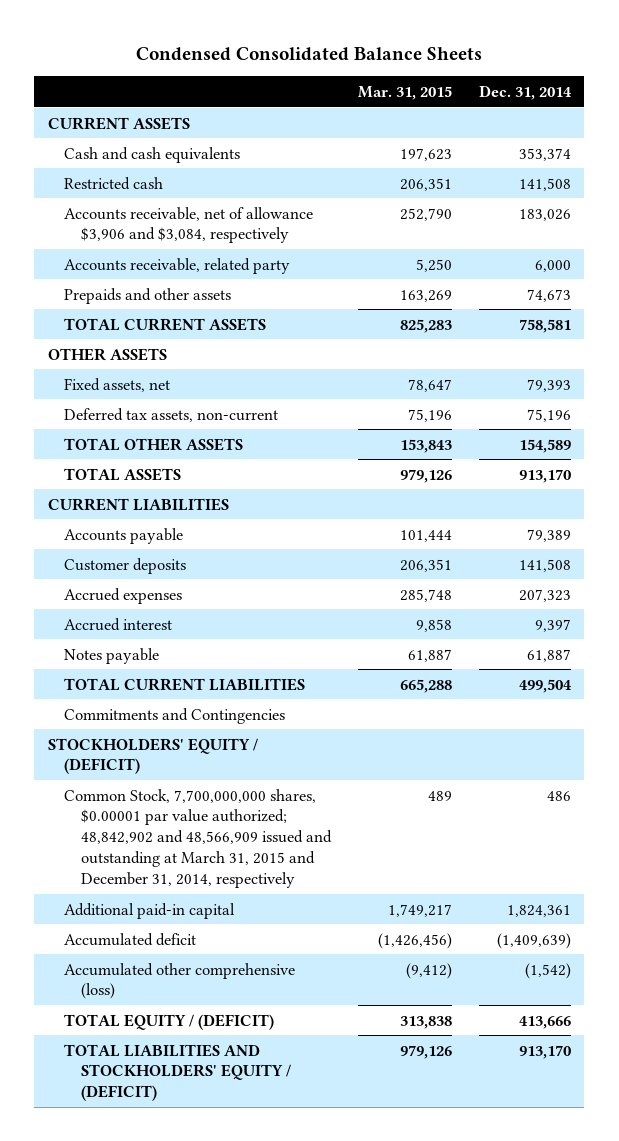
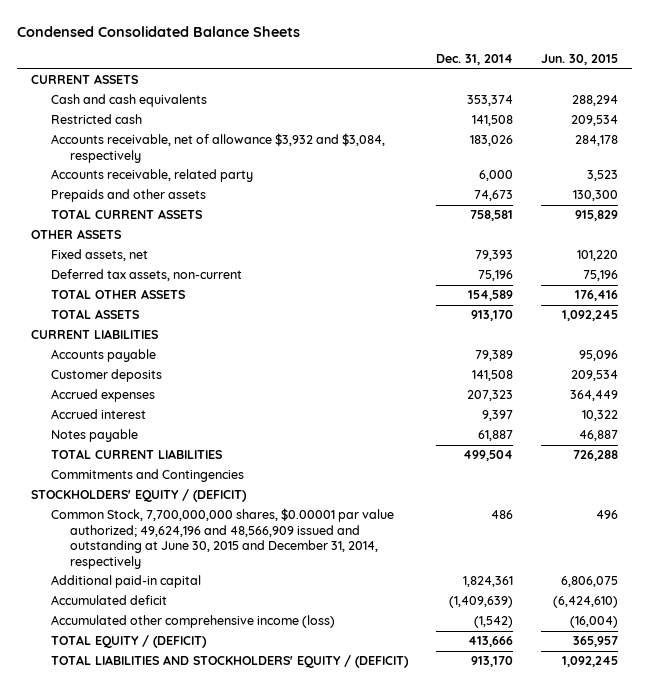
[358,85,453,100] Mar. 31, 2015 -> none
none -> [540,54,618,66] Jun. 30, 2015
[64,206,314,244] Accounts receivable, net of allowance $3,906 and $3,084, respectively -> [50,133,385,163] Accounts receivable, net of allowance $3,932 and $3,084, respectively
[64,788,333,889] Common Stock, 7,700,000,000 shares, $0.00001 par value authorized; 48,842,902 and 48,566,909 issued and outstanding at March 31, 2015 and December 31, 2014, respectively -> [50,508,394,569] Common Stock, 7,700,000,000 shares, $0.00001 par value authorized; 49,624,196 and 48,566,909 issued and outstanding at June 30, 2015 and December 31, 2014, respectively
[64,962,296,1000] Accumulated other comprehensive (loss) -> [50,615,335,629] Accumulated other comprehensive income (loss)

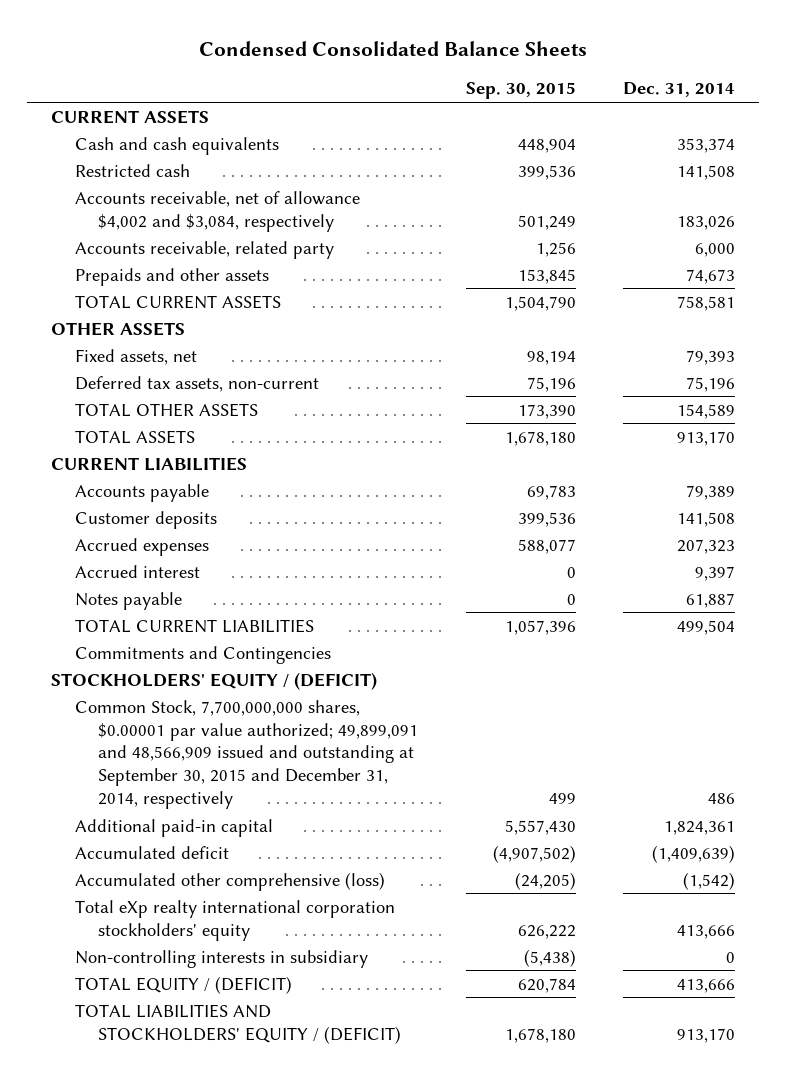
[540,54,618,66] Jun. 30, 2015 -> none
none -> [465,82,576,100] Sep. 30, 2015
[50,133,385,163] Accounts receivable, net of allowance $3,932 and $3,084, respectively -> [74,190,360,232] Accounts receivable, net of allowance $4,002 and $3,084, respectively
[50,508,394,569] Common Stock, 7,700,000,000 shares, $0.00001 par value authorized; 49,624,196 and 48,566,909 issued and outstanding at June 30, 2015 and December 31, 2014, respectively -> [74,699,419,809] Common Stock, 7,700,000,000 shares, $0.00001 par value authorized; 49,899,091 and 48,566,909 issued and outstanding at September 30, 2015 and December 31, 2014, respectively
[50,615,335,629] Accumulated other comprehensive income (loss) -> [74,871,385,891] Accumulated other comprehensive (loss)
none -> [74,899,395,941] Total eXp realty international corporation stockholders' equity
none -> [74,949,368,968] Non-controlling interests in subsidiary

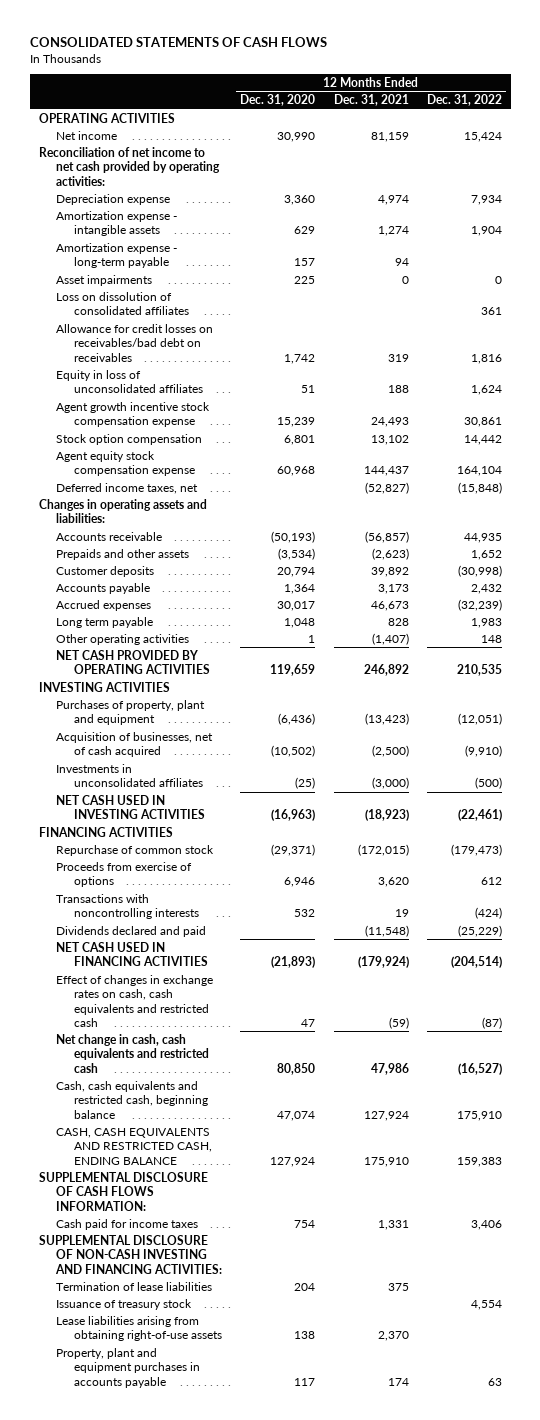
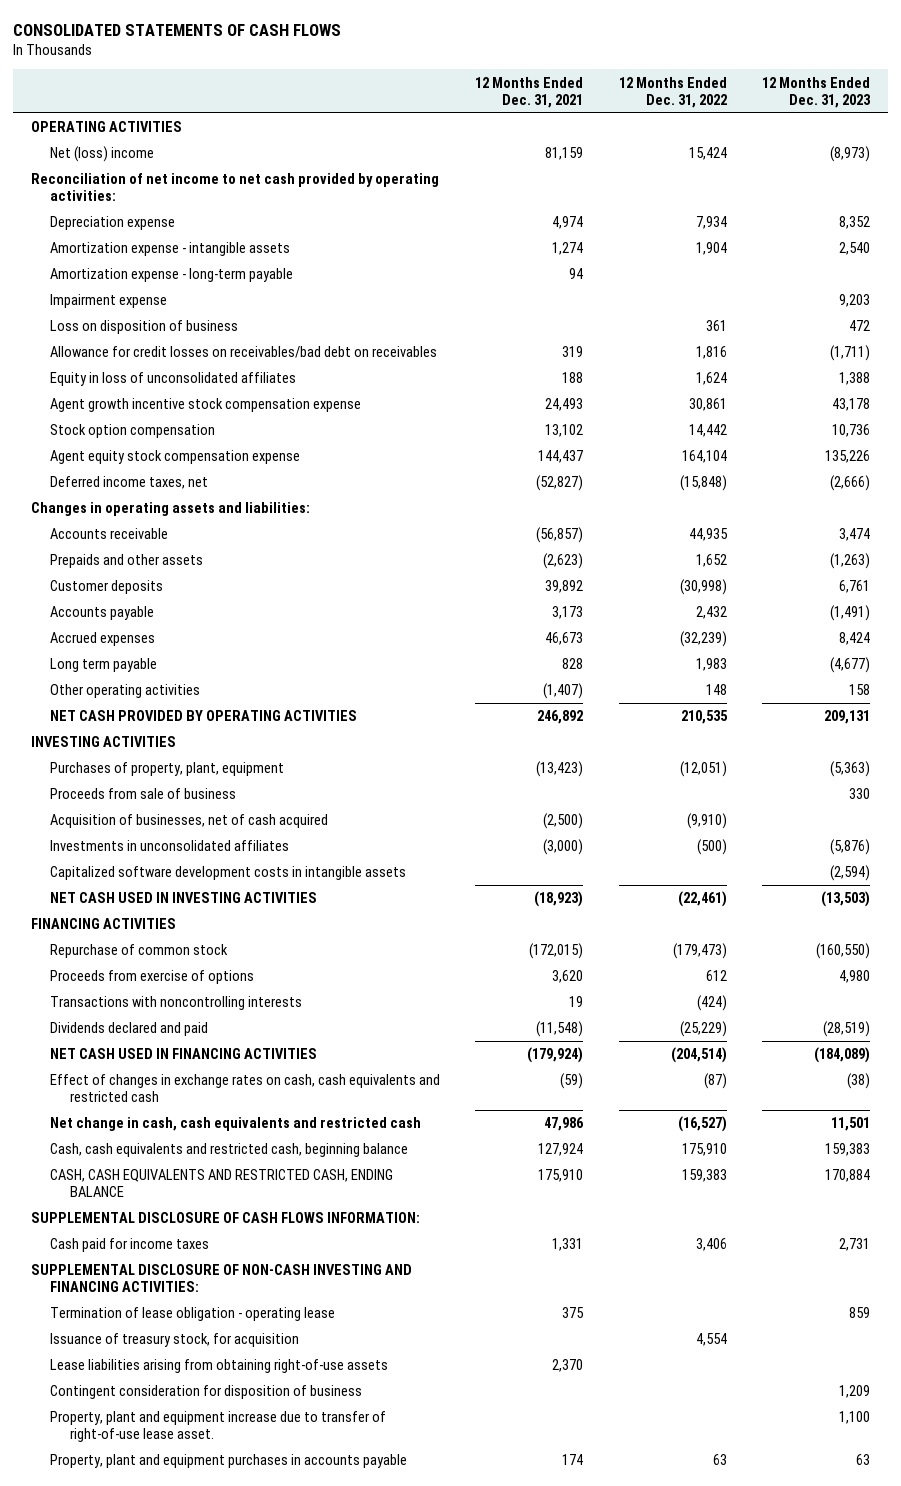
[240,94,316,107] Dec. 31, 2020 -> none
none -> [761,76,871,108] 12 Months Ended Dec. 31, 2023
[56,130,118,140] Net income -> [50,146,155,163] Net (loss) income
[56,274,153,286] Asset impairments -> none
none -> [50,294,168,309] Impairment expense
[56,291,190,316] Loss on dissolution of consolidated affiliates -> [50,320,239,335] Loss on disposition of business
[56,699,206,726] Purchases of property, plant and equipment -> [50,762,285,777] Purchases of property, plant, equipment
none -> [50,788,237,800] Proceeds from sale of business
none -> [50,866,407,881] Capitalized software development costs in intangible assets
[56,1281,213,1291] Termination of lease liabilities -> [50,1307,336,1322] Termination of lease obligation - operating lease
[56,1298,193,1310] Issuance of treasury stock -> [50,1333,300,1348] Issuance of treasury stock, for acquisition
none -> [50,1385,363,1400] Contingent consideration for disposition of business
none -> [50,1411,387,1443] Property, plant and equipment increase due to transfer of right-of-use lease asset.

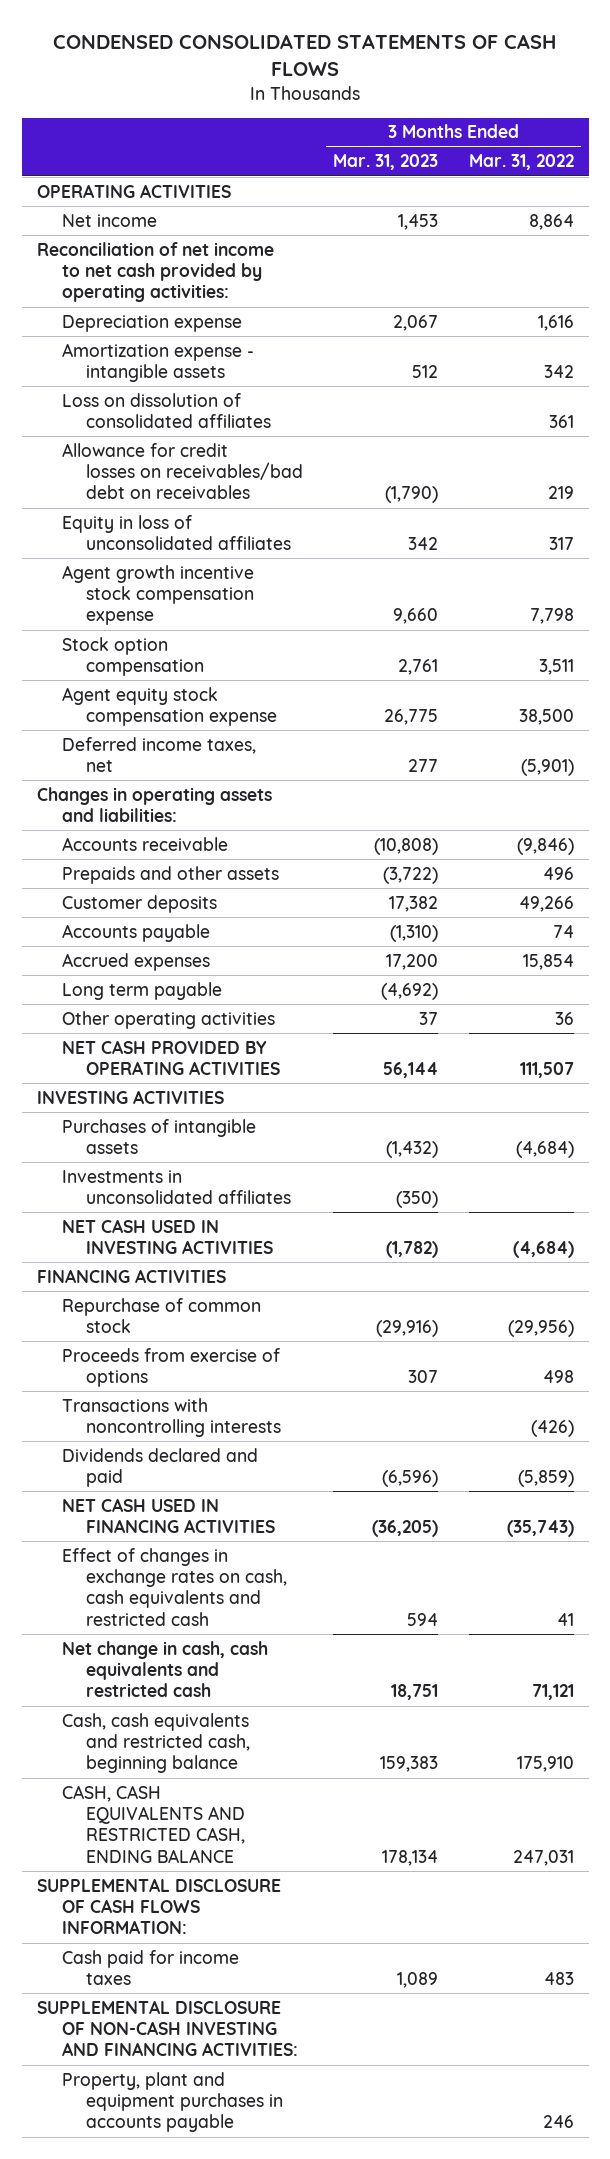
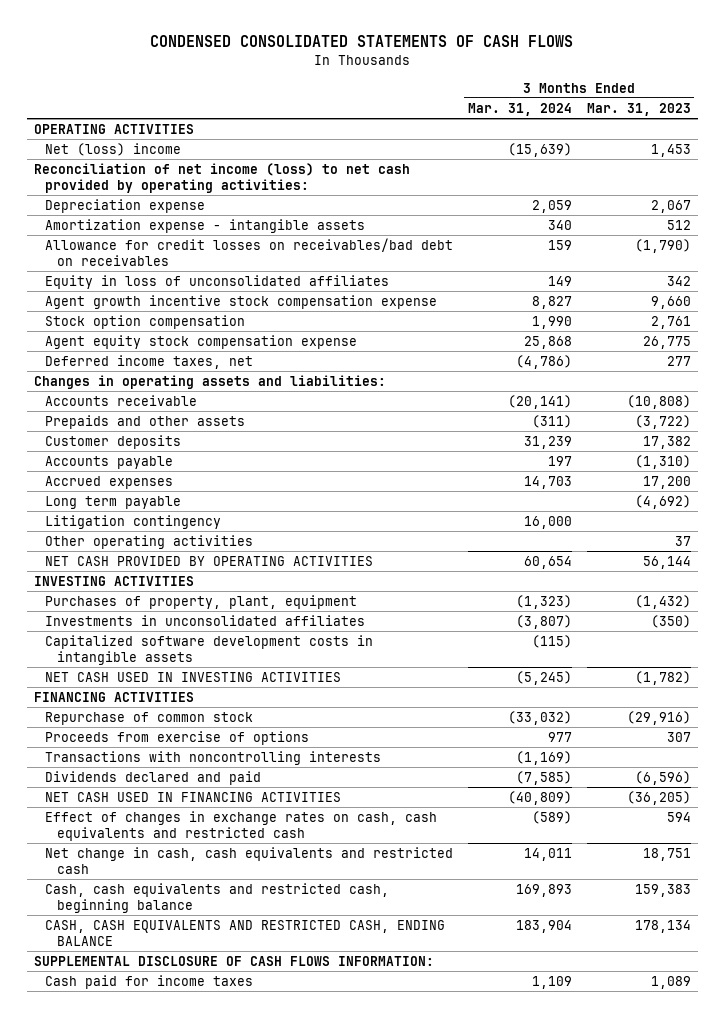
[468,154,574,171] Mar. 31, 2022 -> none
none -> [467,102,572,116] Mar. 31, 2024
[61,213,157,227] Net income -> [45,142,182,156] Net (loss) income
[36,241,274,303] Reconciliation of net income to net cash provided by operating activities: -> [33,162,410,193] Reconciliation of net income (loss) to net cash provided by operating activities:
[61,392,272,429] Loss on dissolution of consolidated affiliates -> none
none -> [45,514,222,529] Litigation contingency
[61,1118,256,1155] Purchases of intangible assets -> [45,594,358,609] Purchases of property, plant, equipment
none -> [45,634,374,665] Capitalized software development costs in intangible assets
[36,1999,298,2057] SUPPLEMENTAL DISCLOSURE OF NON-CASH INVESTING AND FINANCING ACTIVITIES: -> none
[61,2071,284,2133] Property, plant and equipment purchases in accounts payable -> none

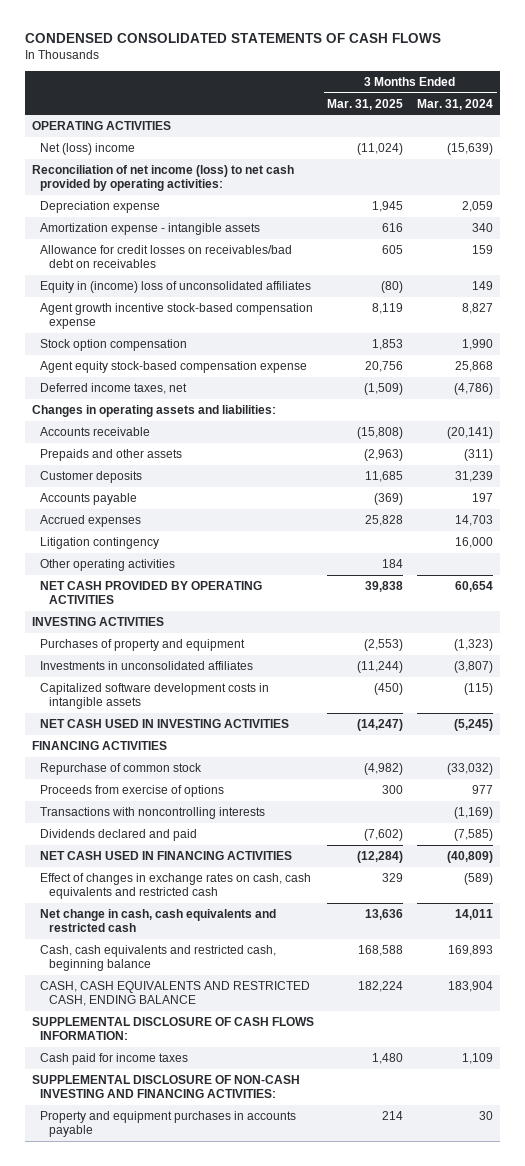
[586,102,691,116] Mar. 31, 2023 -> none
none -> [327,98,404,110] Mar. 31, 2025
[45,274,390,289] Equity in loss of unconsolidated affiliates -> [40,280,312,293] Equity in (income) loss of unconsolidated affiliates
[45,294,438,309] Agent growth incentive stock compensation expense -> [40,302,314,330] Agent growth incentive stock-based compensation expense
[45,334,358,349] Agent equity stock compensation expense -> [40,360,308,373] Agent equity stock-based compensation expense
[45,495,182,509] Long term payable -> none
[45,594,358,609] Purchases of property, plant, equipment -> [40,638,246,651] Purchases of property and equipment
none -> [31,1074,300,1099] SUPPLEMENTAL DISCLOSURE OF NON-CASH INVESTING AND FINANCING ACTIVITIES:
none -> [40,1110,297,1138] Property and equipment purchases in accounts payable

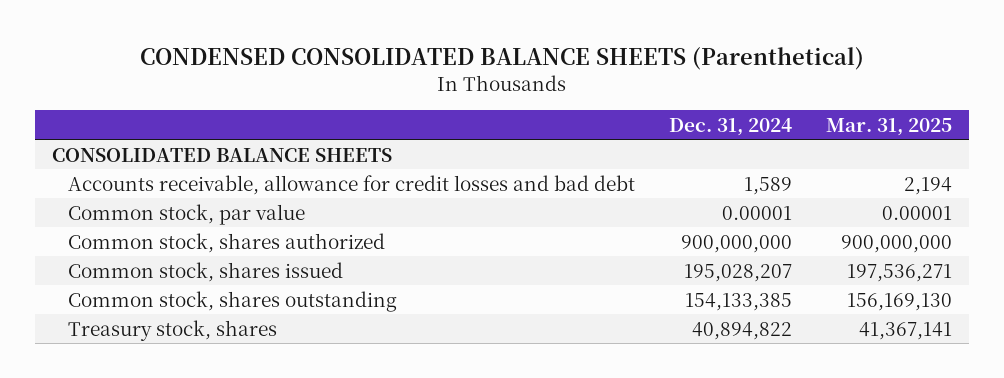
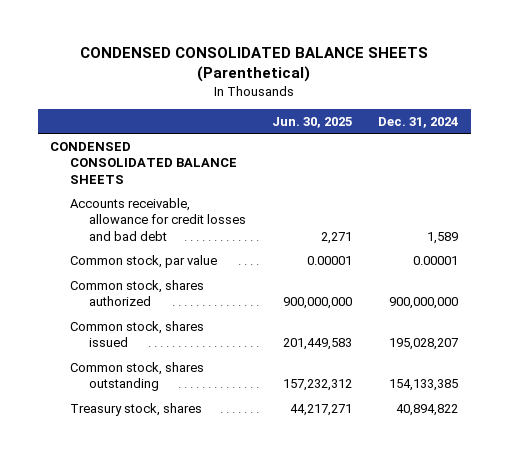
[825,117,952,136] Mar. 31, 2025 -> none
none -> [272,116,353,128] Jun. 30, 2025
[51,147,392,162] CONSOLIDATED BALANCE SHEETS -> [50,141,237,184] CONDENSED CONSOLIDATED BALANCE SHEETS

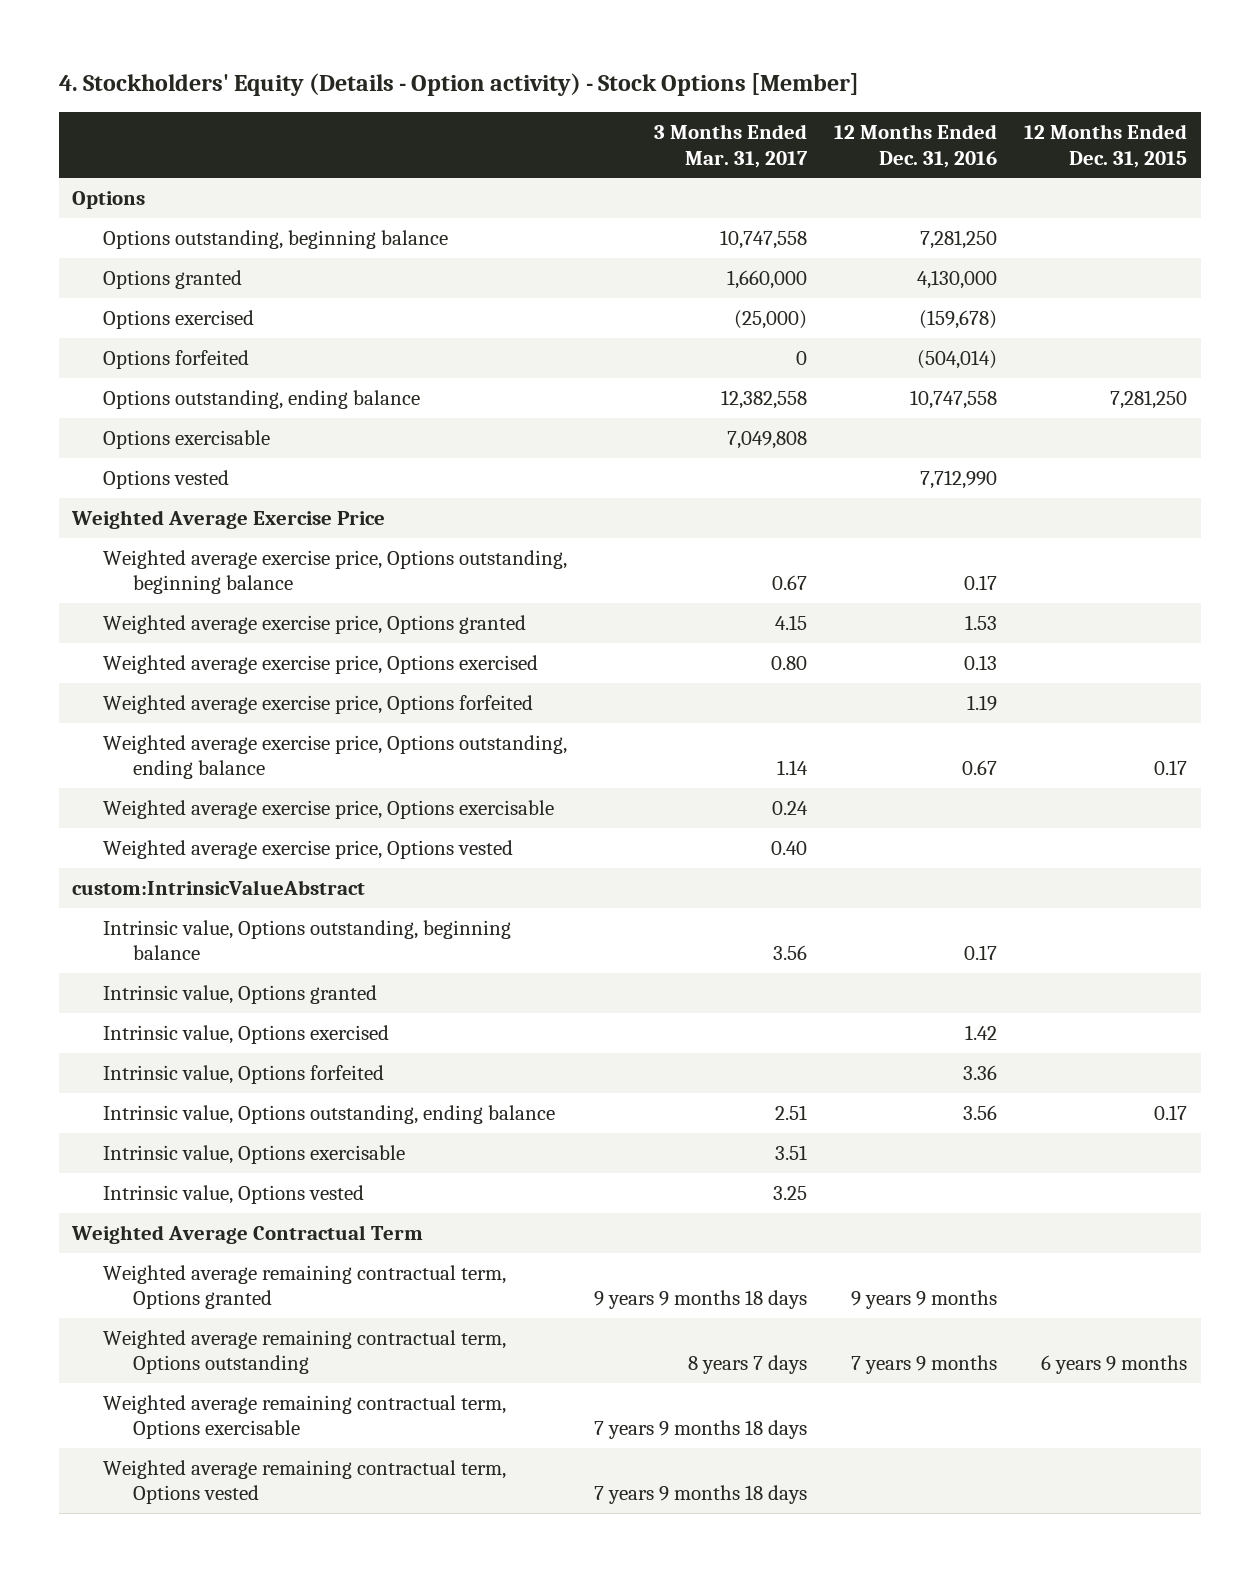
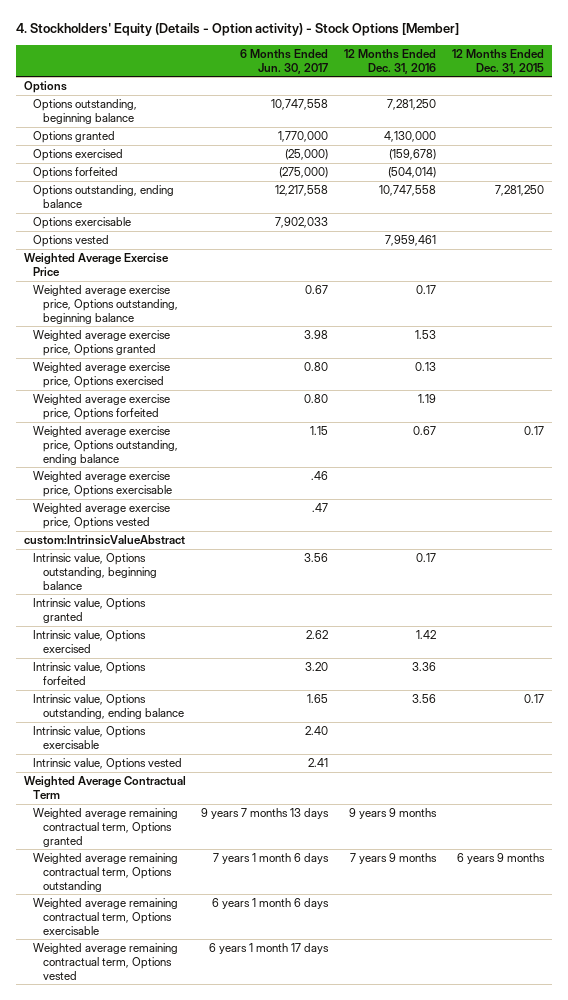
[653,124,808,168] 3 Months Ended Mar. 31, 2017 -> none
none -> [240,48,329,74] 6 Months Ended Jun. 30, 2017
[919,470,997,490] 7,712,990 -> [385,234,437,246] 7,959,461

